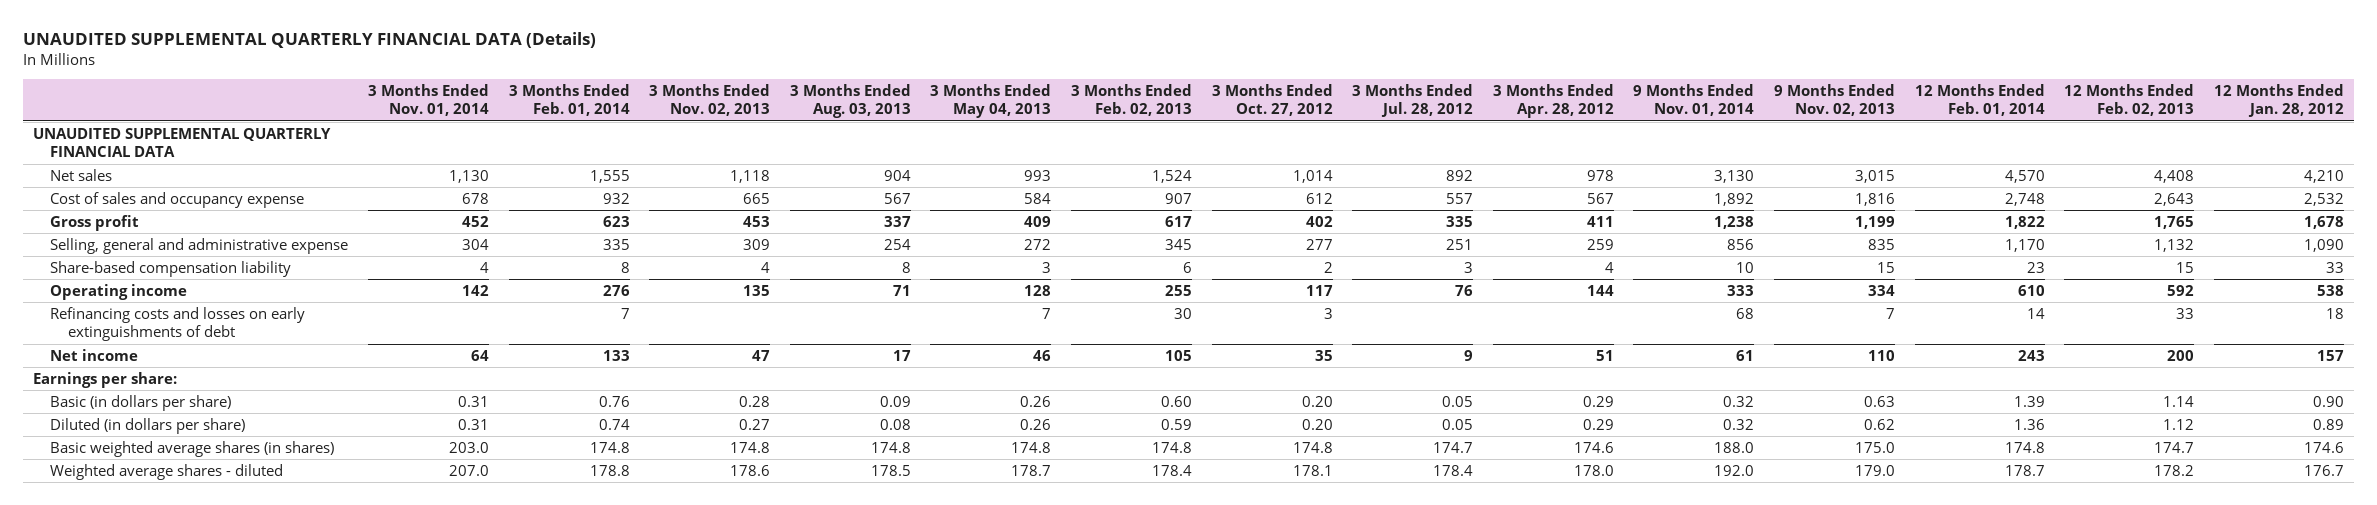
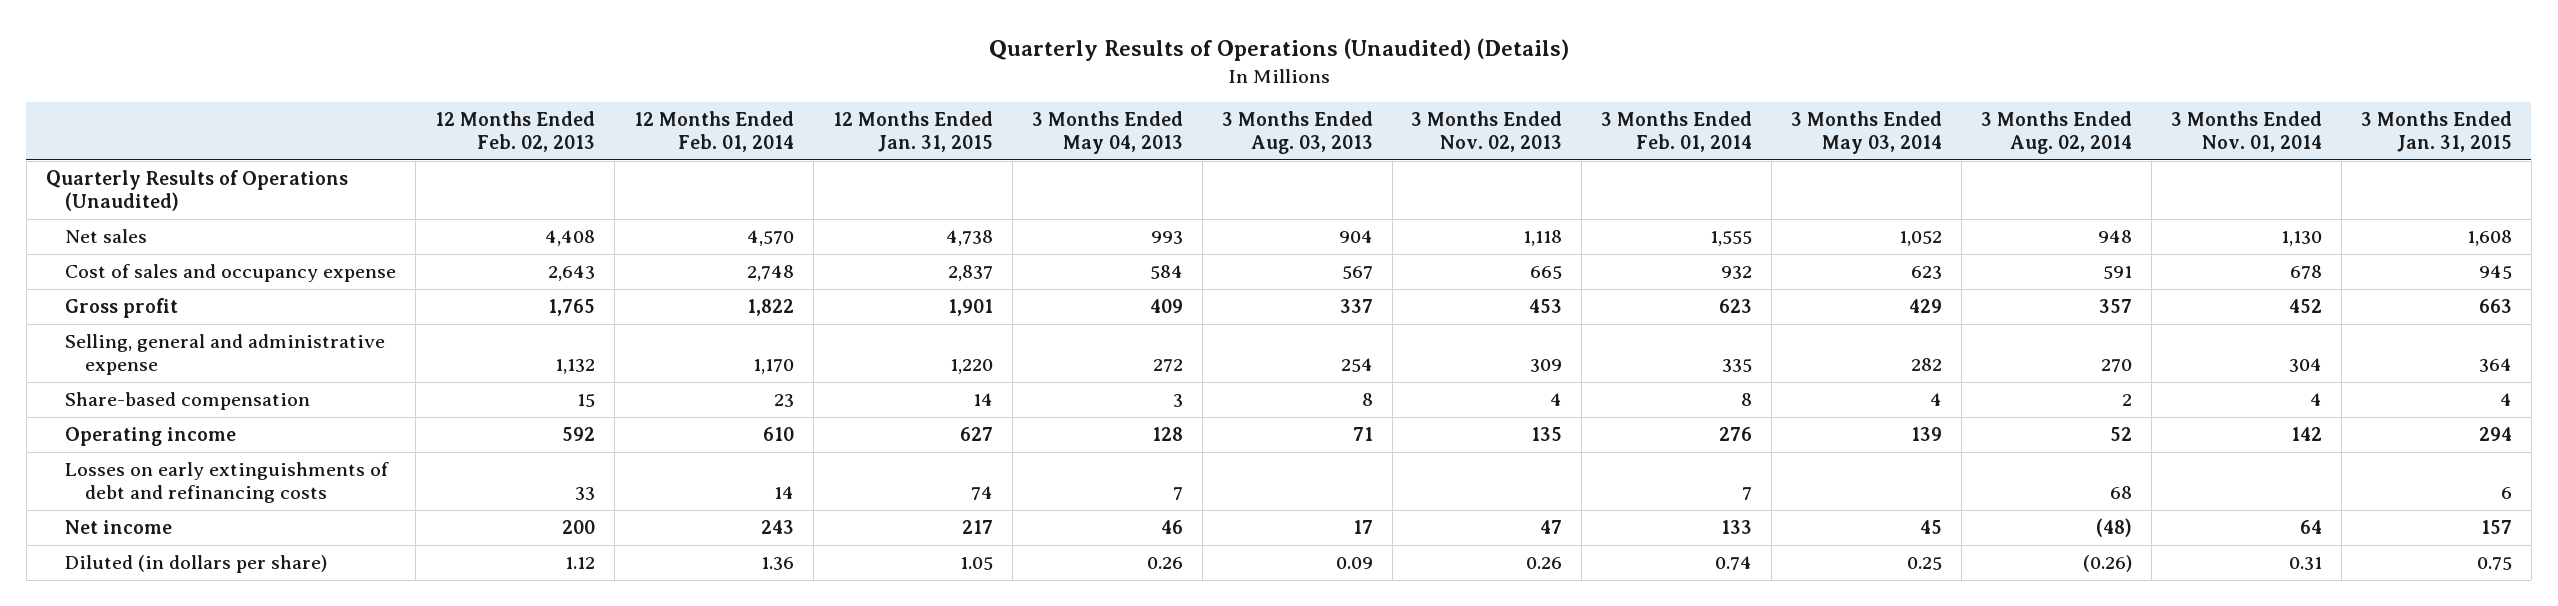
[23,32,597,49] UNAUDITED SUPPLEMENTAL QUARTERLY FINANCIAL DATA (Details) -> [988,38,1569,62] Quarterly Results of Operations (Unaudited) (Details)
[1071,83,1193,117] 3 Months Ended Feb. 02, 2013 -> none
[1211,83,1333,117] 3 Months Ended Oct. 27, 2012 -> none
[1352,83,1474,118] 3 Months Ended Jul. 28, 2012 -> none
[1492,83,1614,119] 3 Months Ended Apr. 28, 2012 -> none
[1633,83,1755,117] 9 Months Ended Nov. 01, 2014 -> none
[1773,83,1895,117] 9 Months Ended Nov. 02, 2013 -> none
[2213,83,2344,118] 12 Months Ended Jan. 28, 2012 -> none
none -> [832,111,993,152] 12 Months Ended Jan. 31, 2015
none -> [1791,111,1943,154] 3 Months Ended May 03, 2014
none -> [1981,111,2133,154] 3 Months Ended Aug. 02, 2014
none -> [2360,111,2512,152] 3 Months Ended Jan. 31, 2015
[32,127,331,158] UNAUDITED SUPPLEMENTAL QUARTERLY FINANCIAL DATA -> [45,170,348,211] Quarterly Results of Operations (Unaudited)
[50,260,292,277] Share-based compensation liability -> [65,392,311,411] Share-based compensation
[50,306,306,342] Refinancing costs and losses on early extinguishments of debt -> [65,462,390,503] Losses on early extinguishments of debt and refinancing costs
[32,371,177,388] Earnings per share: -> none
[50,394,232,411] Basic (in dollars per share) -> none
[50,440,335,457] Basic weighted average shares (in shares) -> none
[50,463,284,480] Weighted average shares - diluted -> none
[739,418,771,430] 0.27 -> [1526,557,1563,570] 0.26
[879,418,911,430] 0.08 -> [1335,557,1373,570] 0.09

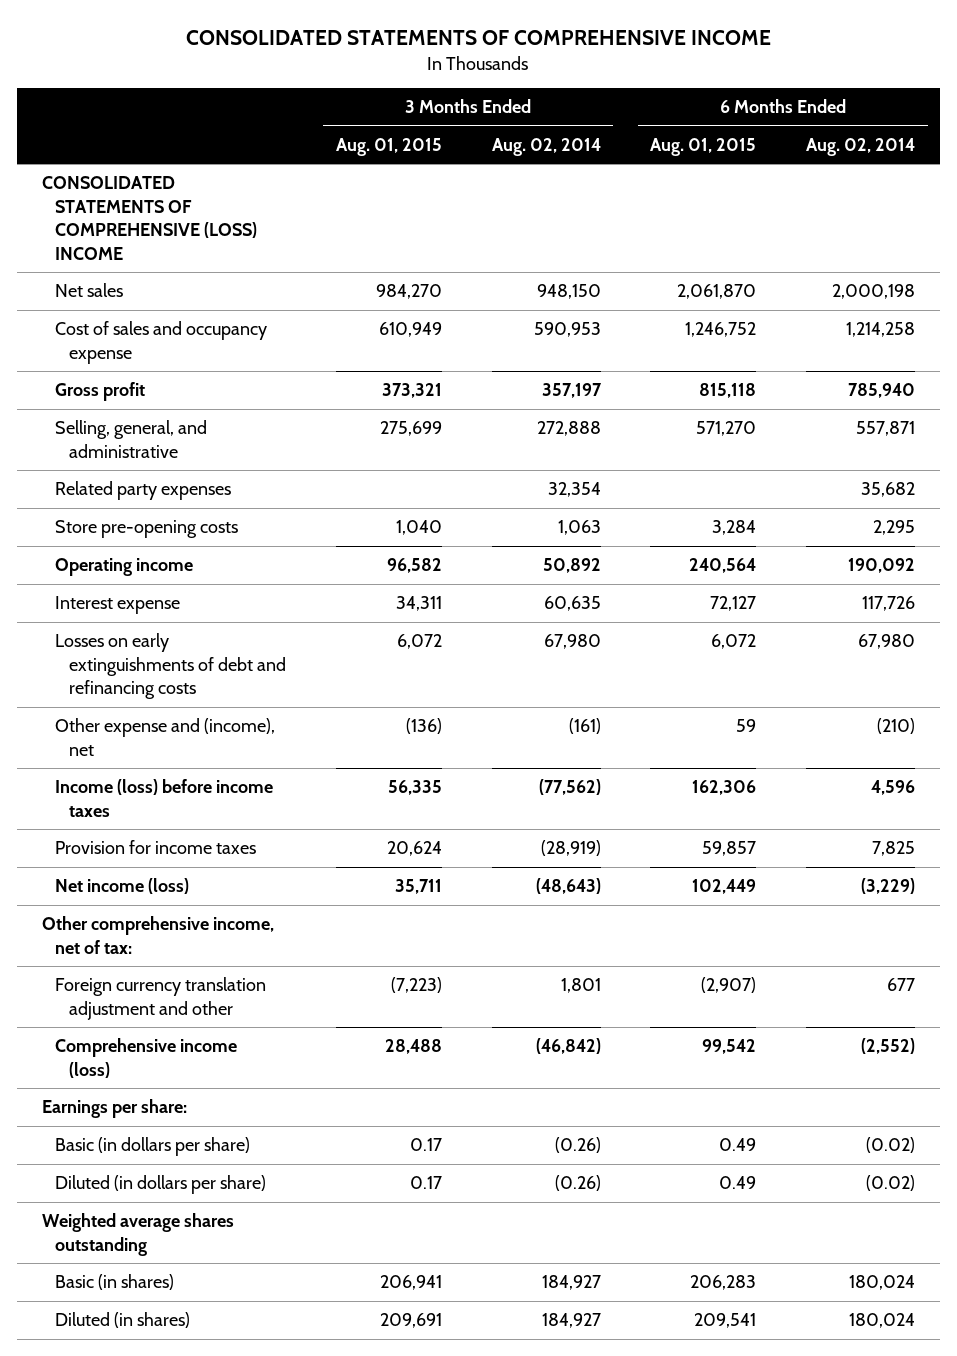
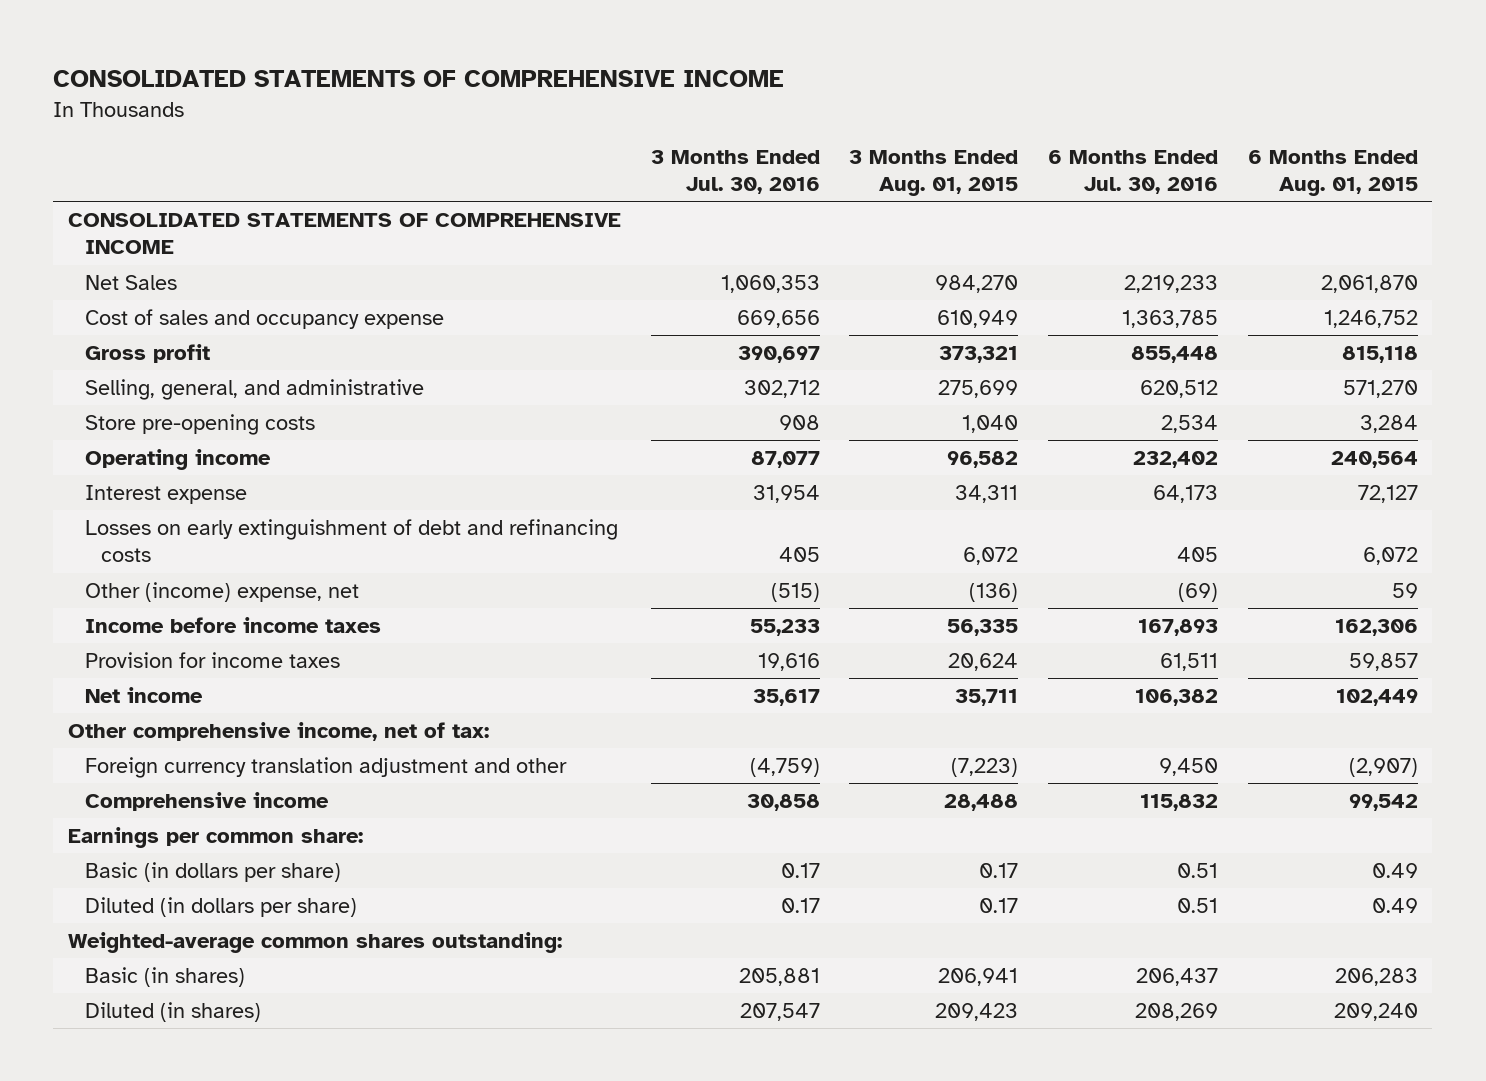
[491,137,601,156] Aug. 02, 2014 -> none
[806,137,916,156] Aug. 02, 2014 -> none
none -> [650,149,820,195] 3 Months Ended Jul. 30, 2016
none -> [1047,149,1218,195] 6 Months Ended Jul. 30, 2016
[41,176,258,260] CONSOLIDATED STATEMENTS OF COMPREHENSIVE (LOSS) INCOME -> [68,213,622,255] CONSOLIDATED STATEMENTS OF COMPREHENSIVE INCOME
[55,283,124,298] Net sales -> [84,275,177,291] Net Sales
[55,481,232,501] Related party expenses -> none
[55,633,286,700] Losses on early extinguishments of debt and refinancing costs -> [84,519,618,563] Losses on early extinguishment of debt and refinancing costs
[55,718,276,756] Other expense and (income), net -> [84,582,359,603] Other (income) expense, net
[55,779,274,817] Income (loss) before income taxes -> [84,617,381,634] Income before income taxes
[55,878,190,895] Net income (loss) -> [84,687,203,704] Net income
[55,1038,238,1078] Comprehensive income (loss) -> [84,792,329,812] Comprehensive income
[41,1099,187,1119] Earnings per share: -> [68,827,364,849] Earnings per common share:
[41,1213,234,1256] Weighted average shares outstanding -> [68,932,563,954] Weighted-average common shares outstanding:
[379,1313,442,1329] 209,691 -> [935,1003,1019,1022] 209,423
[694,1313,757,1329] 209,541 -> [1333,1003,1418,1022] 209,240

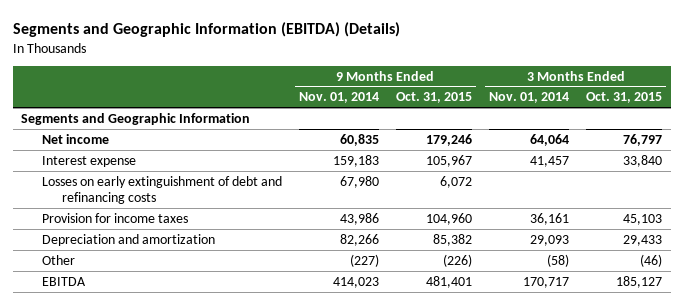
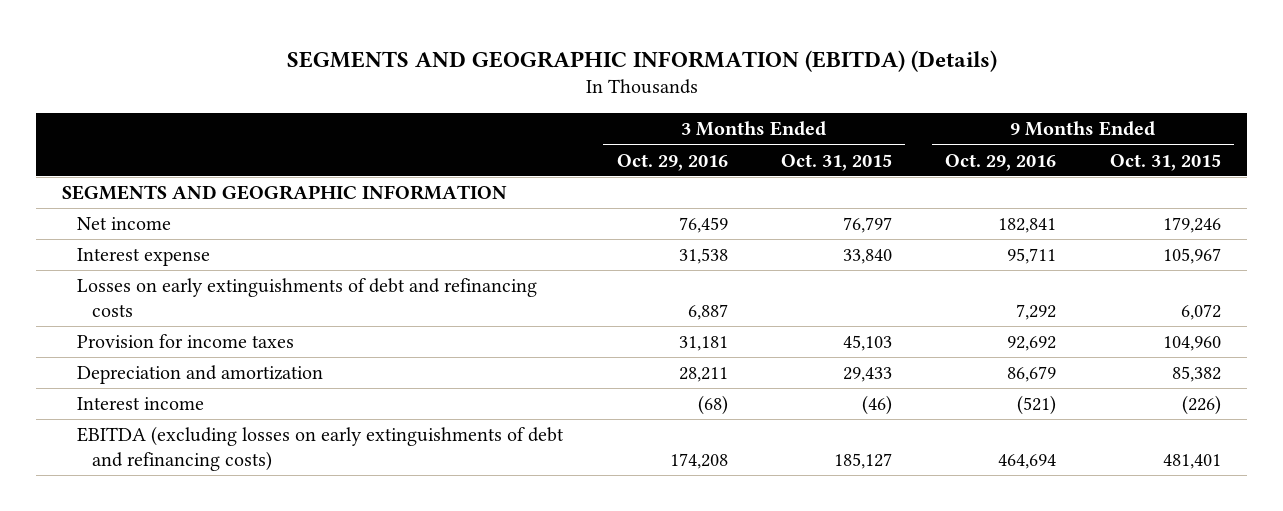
[12,22,400,38] Segments and Geographic Information (EBITDA) (Details) -> [286,49,997,72] SEGMENTS AND GEOGRAPHIC INFORMATION (EBITDA) (Details)
[298,92,379,104] Nov. 01, 2014 -> none
[489,92,570,104] Nov. 01, 2014 -> none
none -> [616,153,728,171] Oct. 29, 2016
none -> [945,153,1057,171] Oct. 29, 2016
[21,112,251,125] Segments and Geographic Information -> [62,185,508,201] SEGMENTS AND GEOGRAPHIC INFORMATION
[41,175,282,205] Losses on early extinguishment of debt and refinancing costs -> [77,278,538,317] Losses on early extinguishments of debt and refinancing costs
[41,254,75,265] Other -> [77,397,205,411] Interest income
[41,276,86,286] EBITDA -> [77,426,565,471] EBITDA (excluding losses on early extinguishments of debt and refinancing costs)

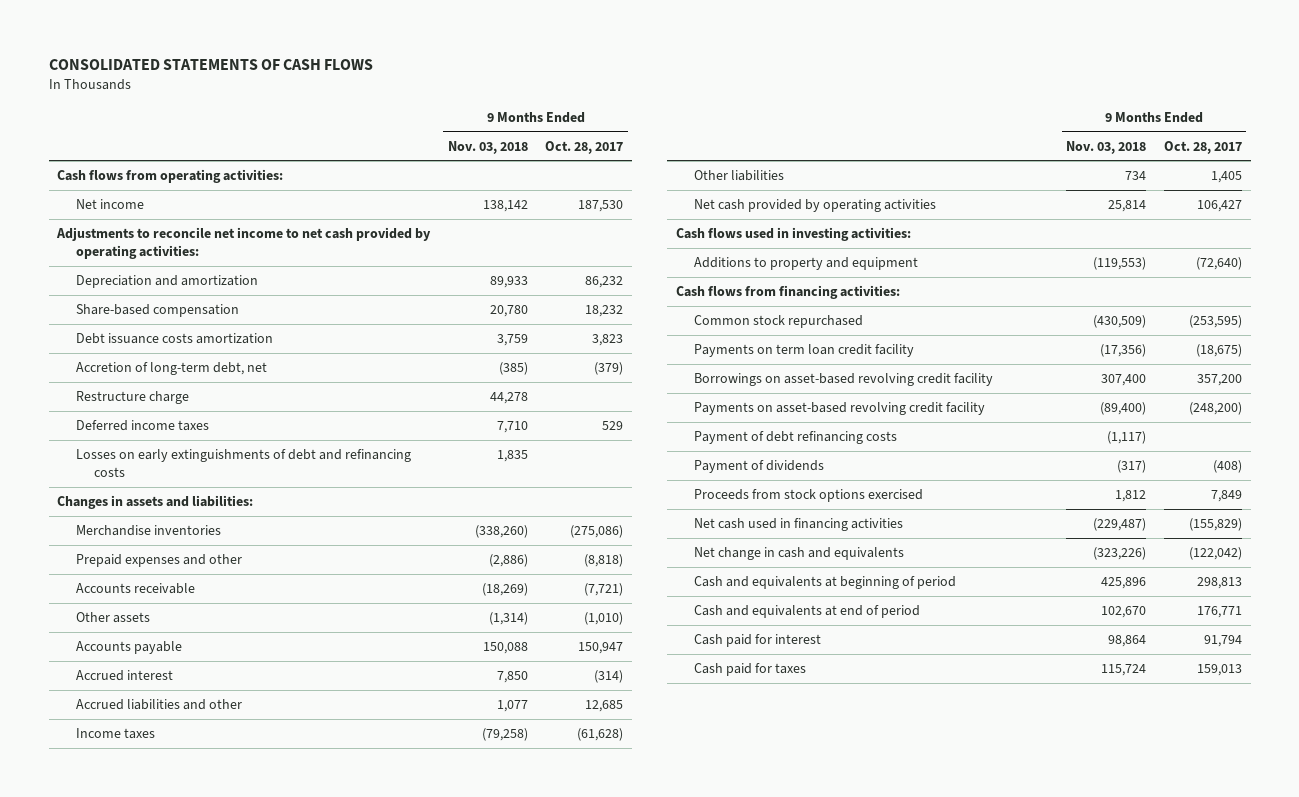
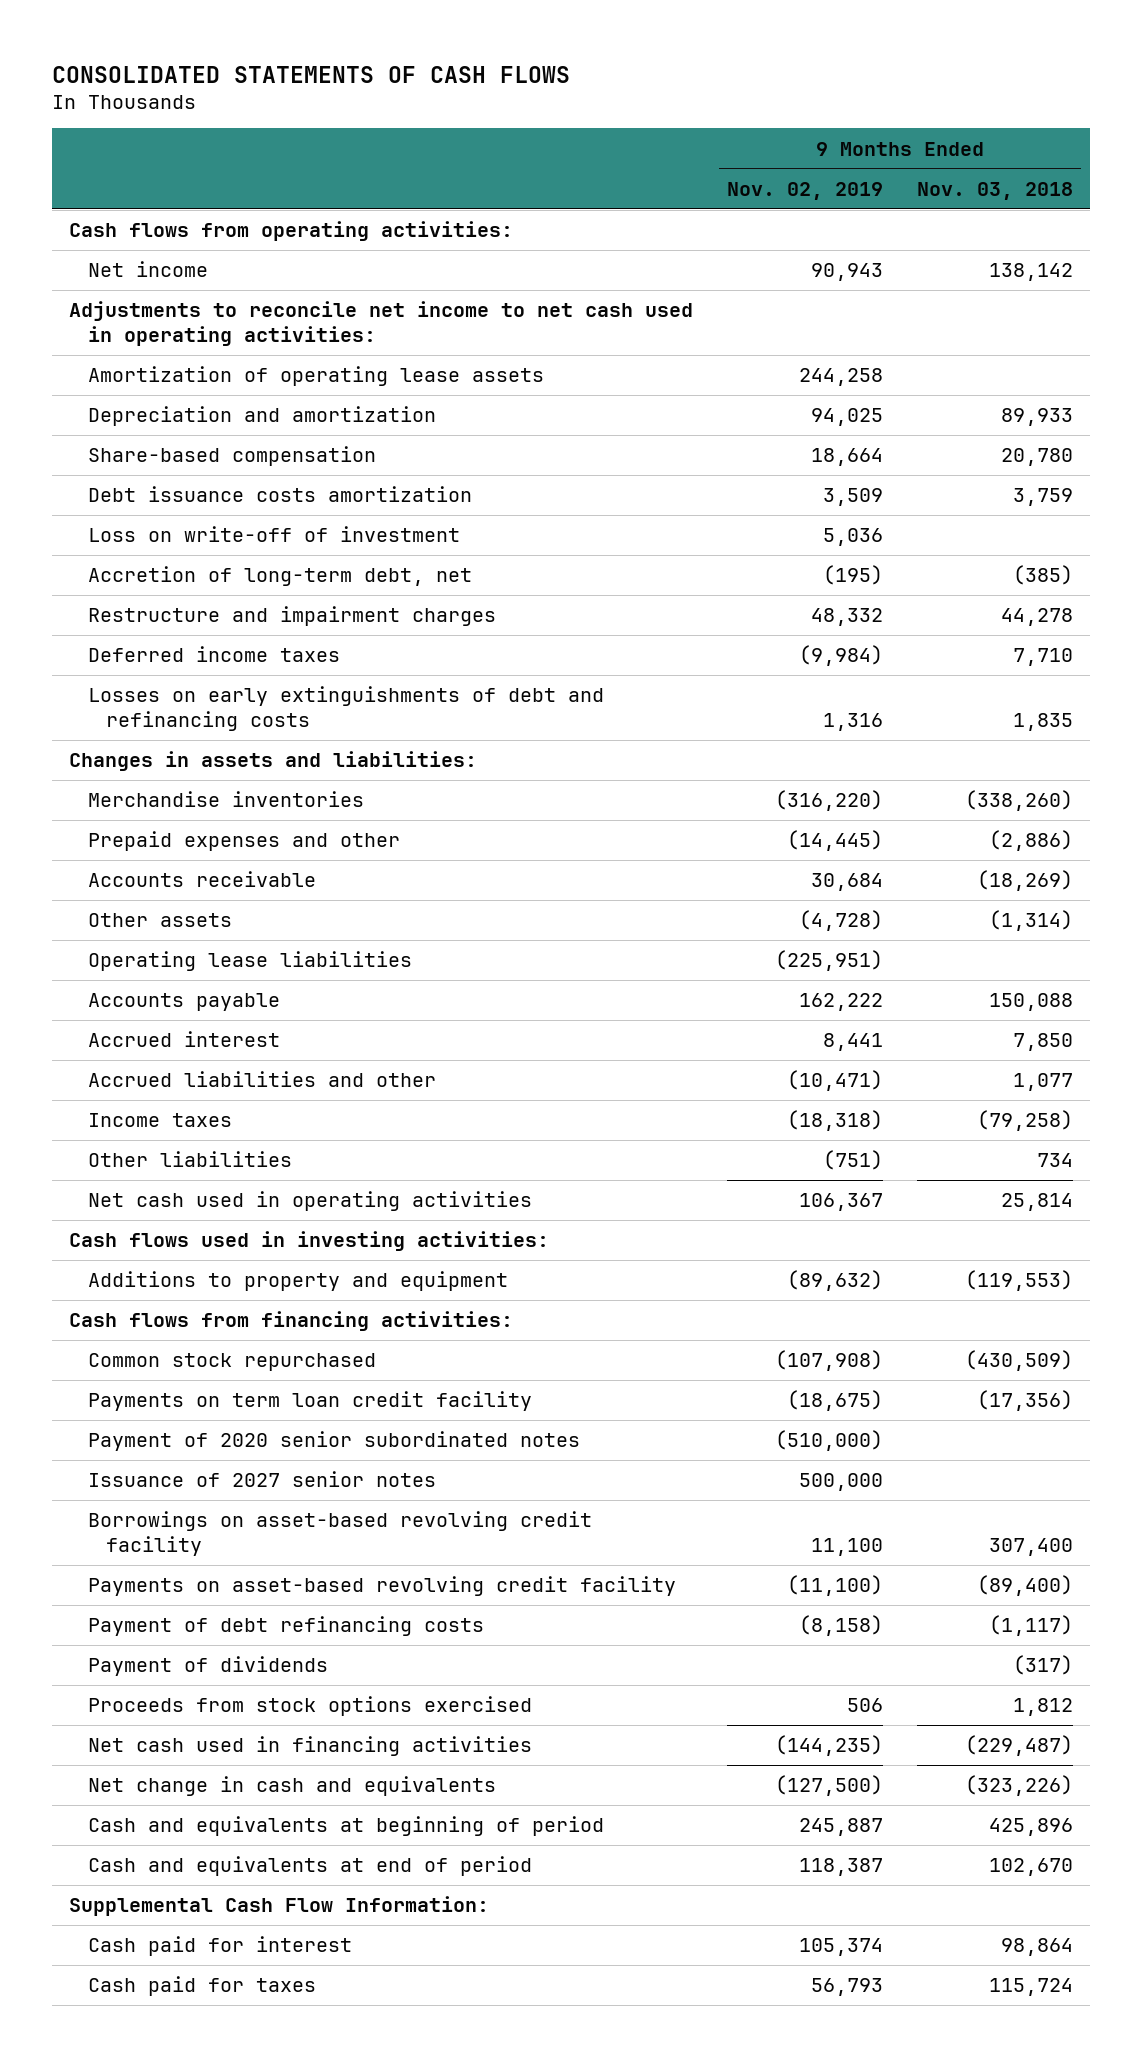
[545,140,624,154] Oct. 28, 2017 -> none
none -> [727,181,884,200] Nov. 02, 2019
[56,226,432,260] Adjustments to reconcile net income to net cash provided by operating activities: -> [69,301,694,347] Adjustments to reconcile net income to net cash used in operating activities:
none -> [87,366,544,387] Amortization of operating lease assets
none -> [87,526,460,543] Loss on write-off of investment
[75,390,189,404] Restructure charge -> [87,606,496,627] Restructure and impairment charges
none -> [87,951,412,972] Operating lease liabilities
[694,198,937,212] Net cash provided by operating activities -> [87,1191,532,1212] Net cash used in operating activities
none -> [87,1431,580,1452] Payment of 2020 senior subordinated notes
none -> [87,1471,436,1488] Issuance of 2027 senior notes
none -> [69,1896,490,1917] Supplemental Cash Flow Information:

